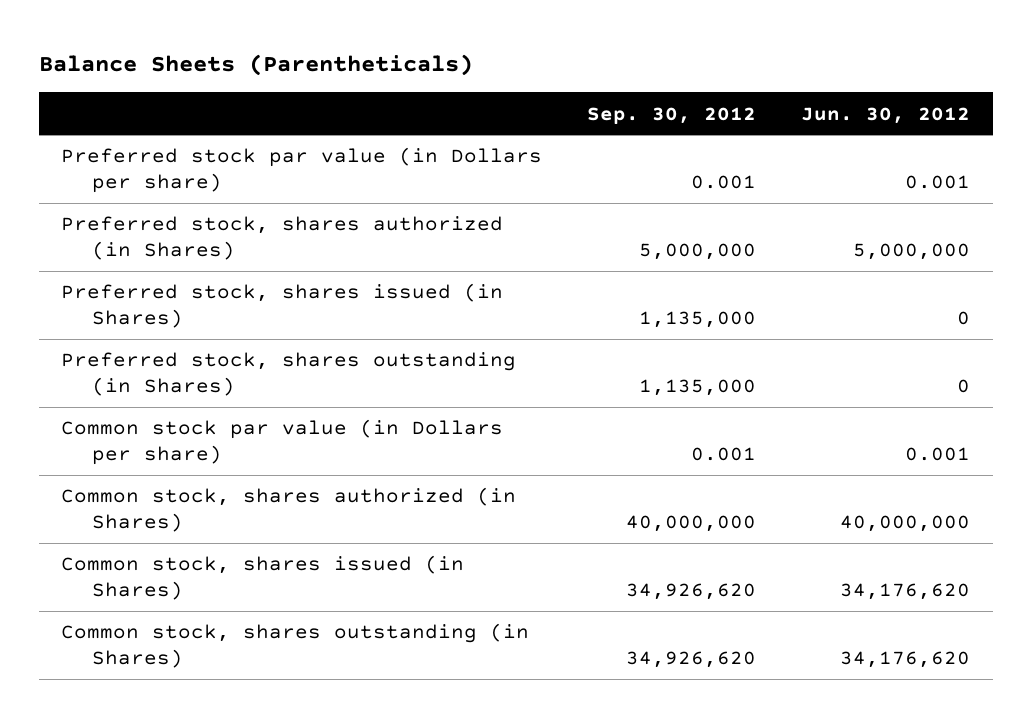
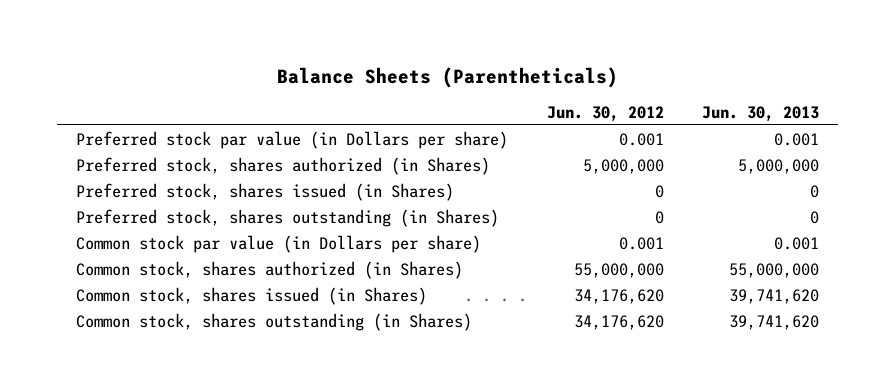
[587,106,757,124] Sep. 30, 2012 -> none
none -> [701,105,819,122] Jun. 30, 2013
[840,514,971,532] 40,000,000 -> [573,262,664,278] 55,000,000

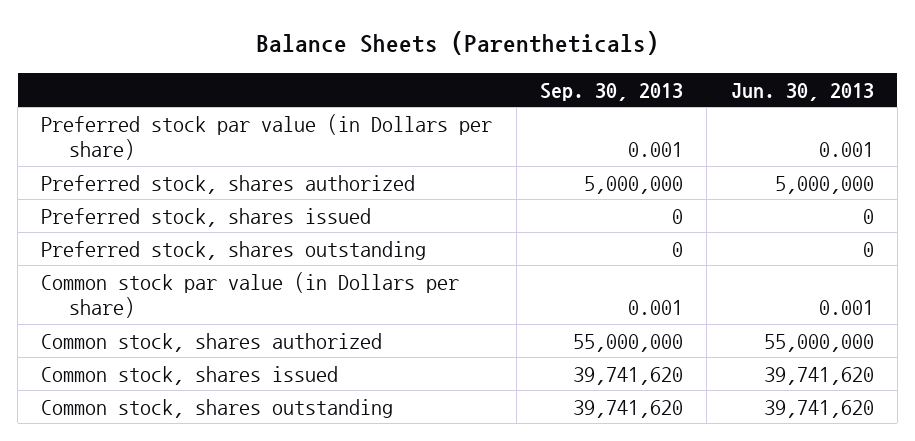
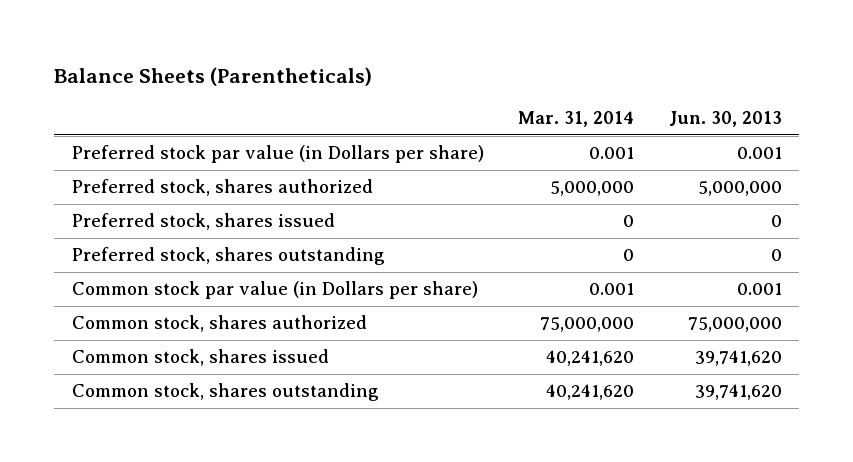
[540,82,684,101] Sep. 30, 2013 -> none
none -> [518,111,635,128] Mar. 31, 2014
[763,333,874,352] 55,000,000 -> [687,317,782,333] 75,000,000

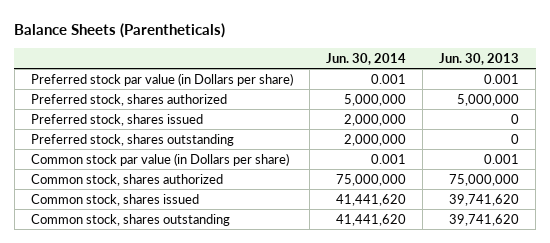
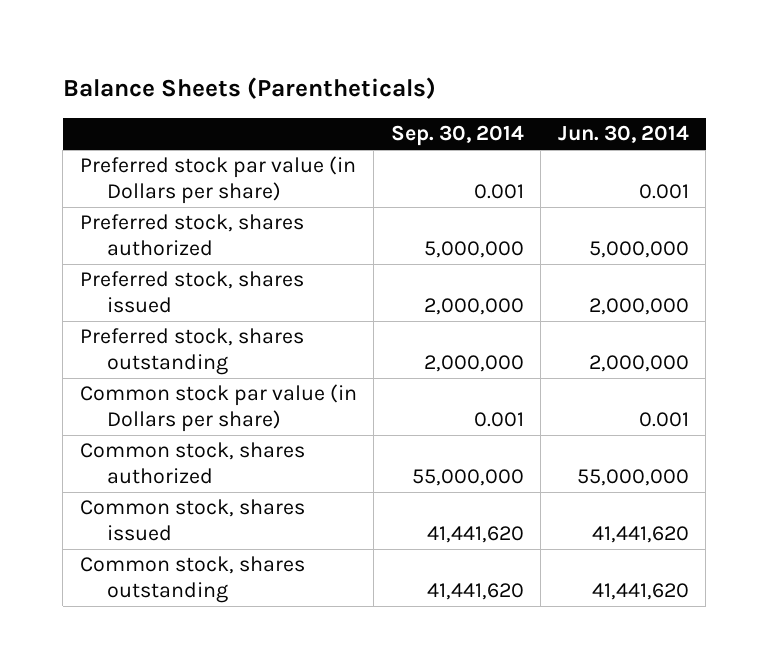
[439,52,520,65] Jun. 30, 2013 -> none
none -> [390,125,524,147] Sep. 30, 2014
[336,173,407,186] 75,000,000 -> [576,468,689,486] 55,000,000

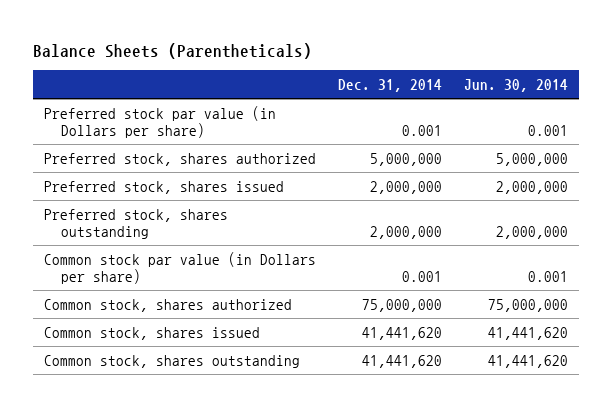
[390,125,524,147] Sep. 30, 2014 -> none
none -> [337,79,442,93] Dec. 31, 2014
[576,468,689,486] 55,000,000 -> [488,298,569,312] 75,000,000

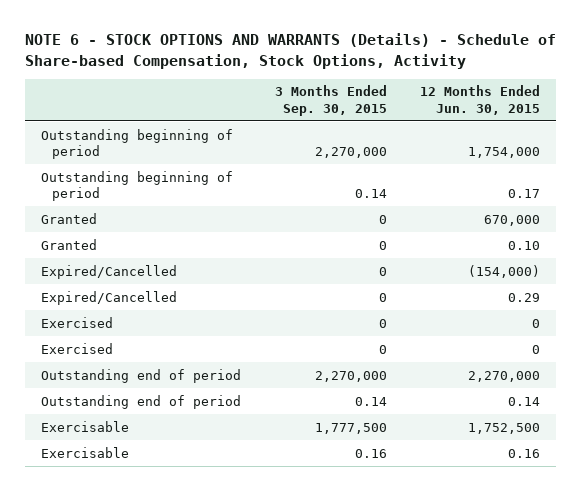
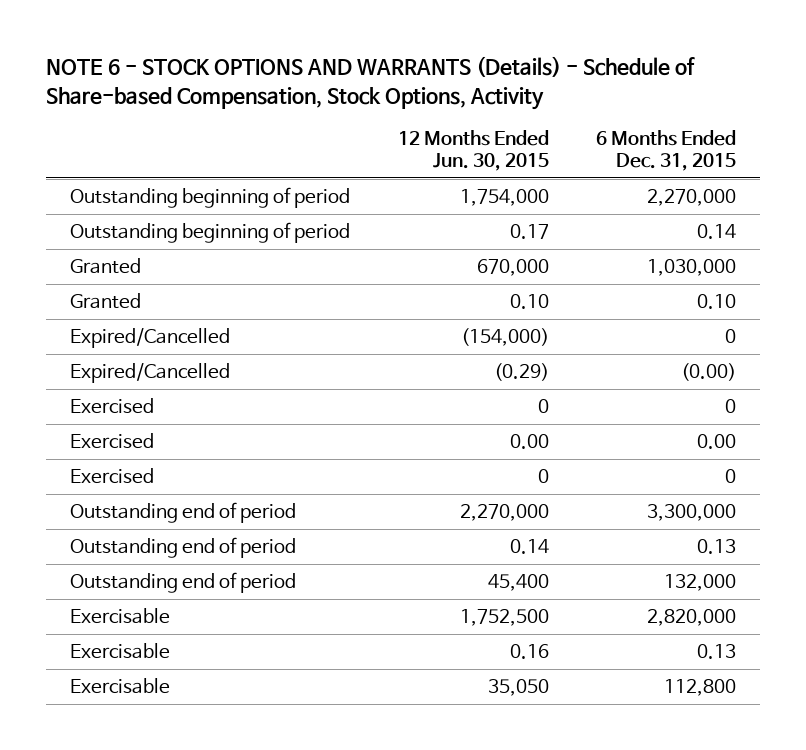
[274,85,387,116] 3 Months Ended Sep. 30, 2015 -> none
none -> [596,130,737,171] 6 Months Ended Dec. 31, 2015
[507,292,540,302] 0.29 -> [493,363,549,382] (0.29)
none -> [69,433,154,450] Exercised
none -> [69,572,296,594] Outstanding end of period
none -> [69,678,170,695] Exercisable

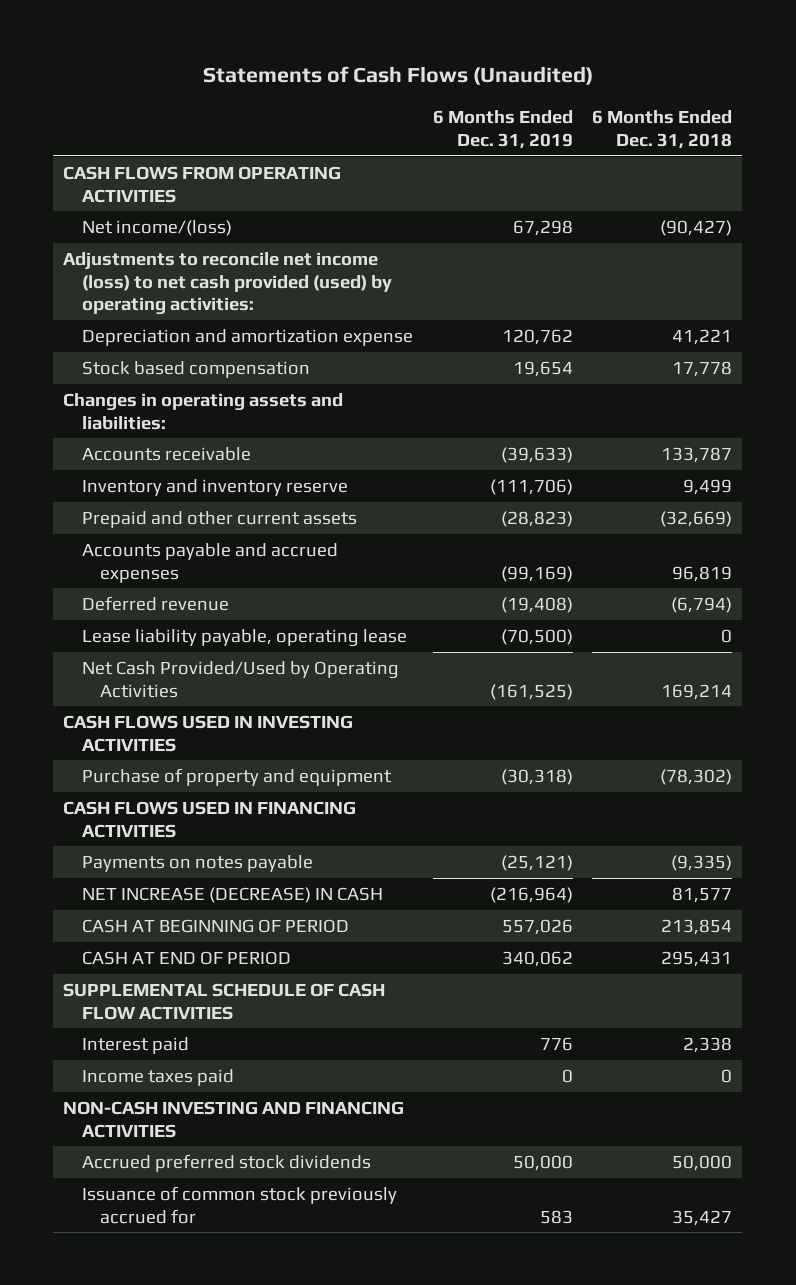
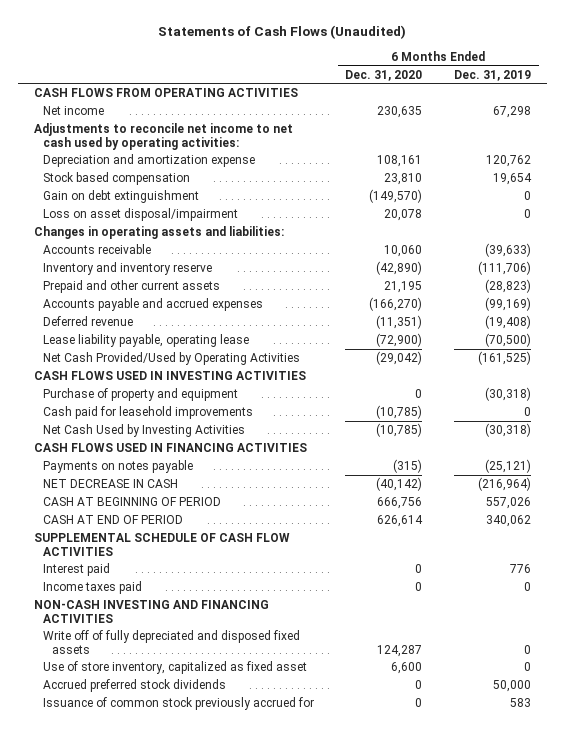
[592,110,733,149] 6 Months Ended Dec. 31, 2018 -> none
none -> [345,69,423,81] Dec. 31, 2020
[81,219,232,236] Net income/(loss) -> [42,106,104,116] Net income
[63,251,392,316] Adjustments to reconcile net income (loss) to net cash provided (used) by operating activities: -> [33,123,293,150] Adjustments to reconcile net income to net cash used by operating activities:
none -> [42,190,199,204] Gain on debt extinguishment
none -> [42,208,238,222] Loss on asset disposal/impairment
none -> [42,406,253,420] Cash paid for leasehold improvements
none -> [42,424,245,438] Net Cash Used by Investing Activities
[81,886,383,903] NET INCREASE (DECREASE) IN CASH -> [42,479,178,489] NET DECREASE IN CASH
none -> [42,630,300,654] Write off of fully depreciated and disposed fixed assets
none -> [42,661,307,675] Use of store inventory, capitalized as fixed asset

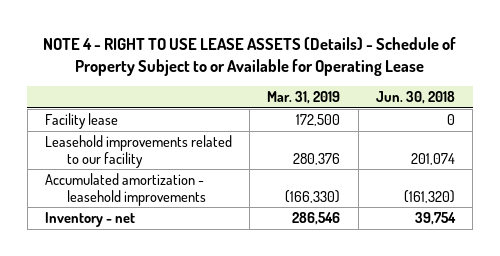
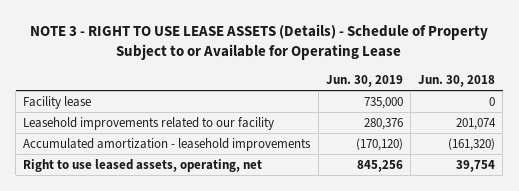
[42,36,456,76] NOTE 4 - RIGHT TO USE LEASE ASSETS (Details) - Schedule of Property Subject to or Available for Operating Lease -> [30,23,489,61] NOTE 3 - RIGHT TO USE LEASE ASSETS (Details) - Schedule of Property Subject to or Available for Operating Lease
[267,91,341,105] Mar. 31, 2019 -> none
none -> [325,74,403,87] Jun. 30, 2019
[45,212,136,228] Inventory - net -> [23,158,263,172] Right to use leased assets, operating, net

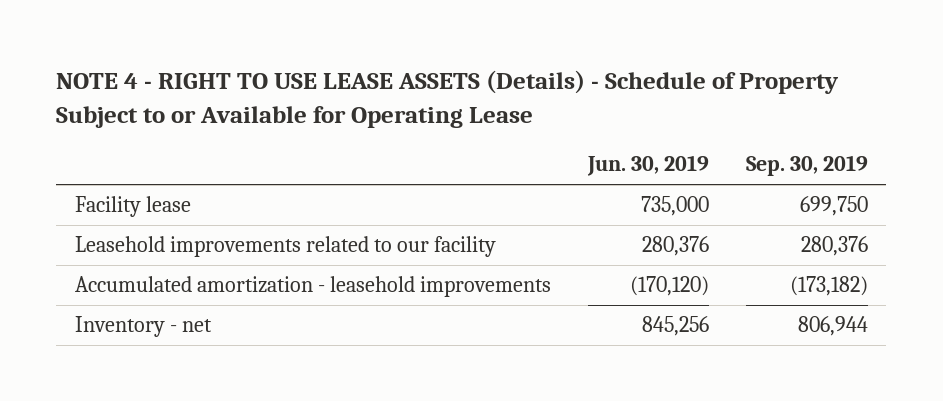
[30,23,489,61] NOTE 3 - RIGHT TO USE LEASE ASSETS (Details) - Schedule of Property Subject to or Available for Operating Lease -> [56,70,840,128] NOTE 4 - RIGHT TO USE LEASE ASSETS (Details) - Schedule of Property Subject to or Available for Operating Lease
[418,74,496,87] Jun. 30, 2018 -> none
none -> [745,155,868,177] Sep. 30, 2019
[23,158,263,172] Right to use leased assets, operating, net -> [74,316,212,338] Inventory - net

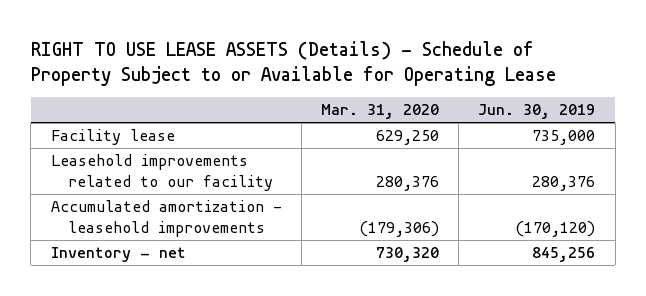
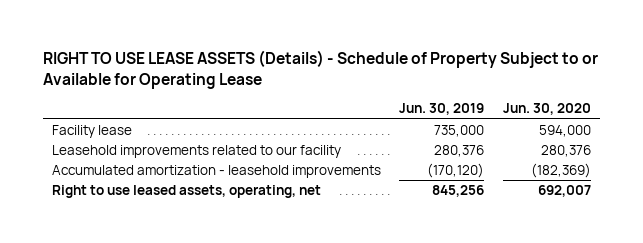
[321,104,440,120] Mar. 31, 2020 -> none
none -> [502,103,591,116] Jun. 30, 2020
[50,247,186,263] Inventory - net -> [52,185,322,199] Right to use leased assets, operating, net

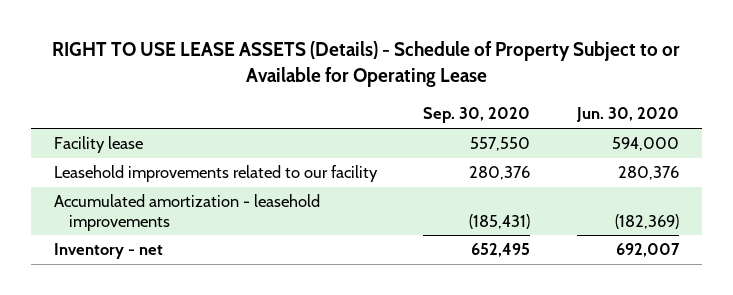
[399,103,485,116] Jun. 30, 2019 -> none
none -> [423,107,531,124] Sep. 30, 2020
[52,185,322,199] Right to use leased assets, operating, net -> [53,243,163,260] Inventory - net

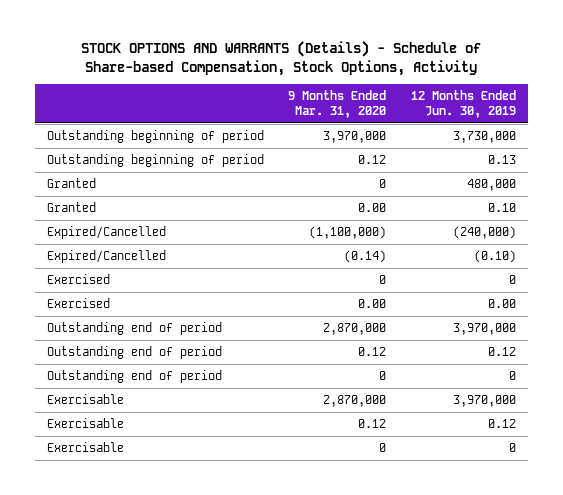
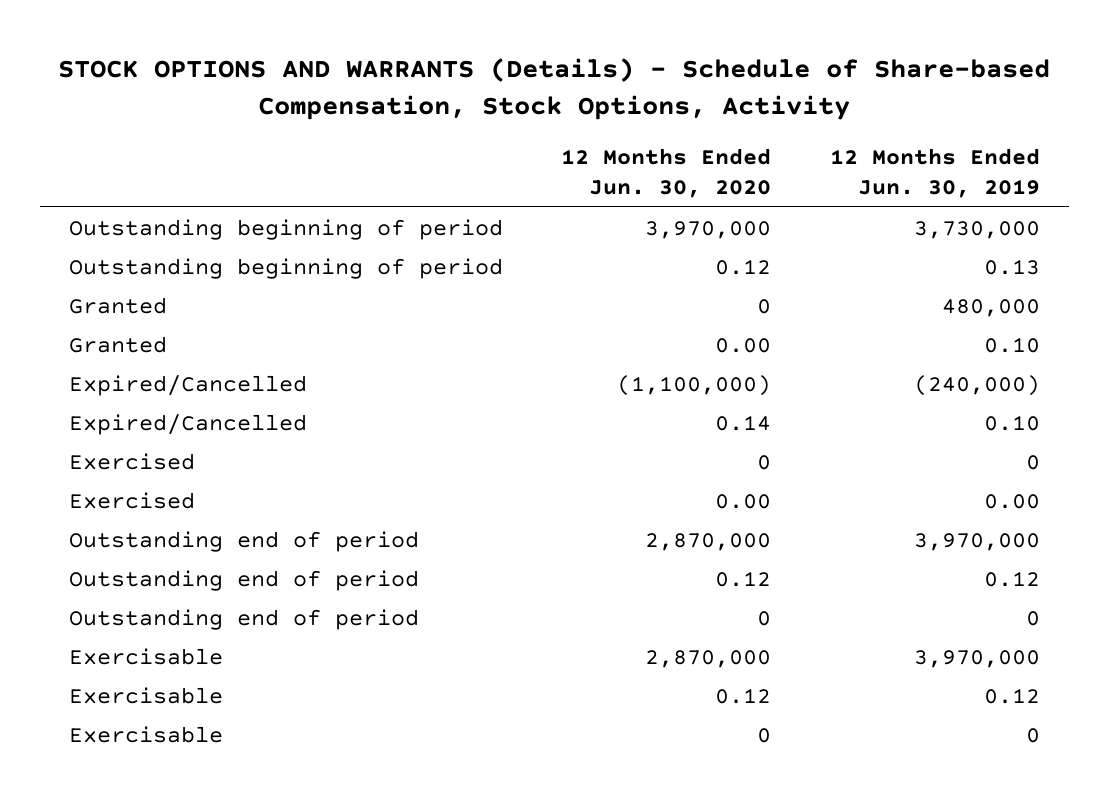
[288,89,387,118] 9 Months Ended Mar. 31, 2020 -> none
none -> [561,148,772,198] 12 Months Ended Jun. 30, 2020
[473,250,516,264] (0.10) -> [983,414,1040,431] 0.10

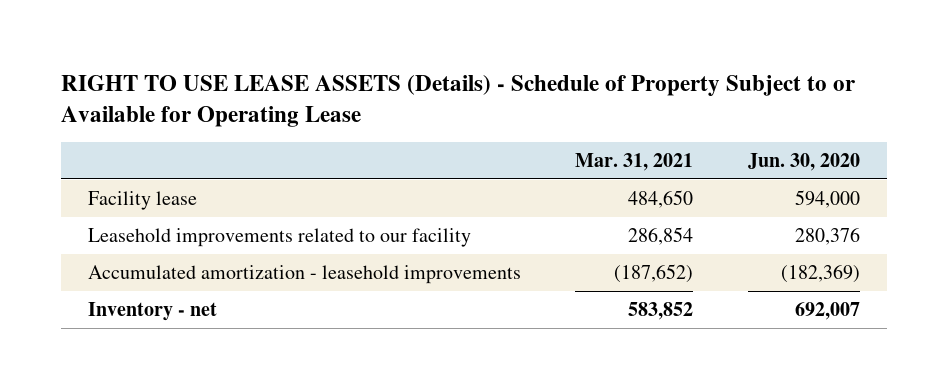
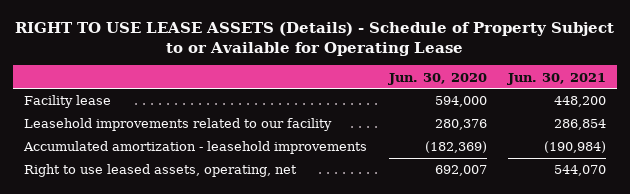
[575,152,694,171] Mar. 31, 2021 -> none
none -> [506,72,606,85] Jun. 30, 2021
[87,301,217,321] Inventory - net -> [24,164,298,178] Right to use leased assets, operating, net

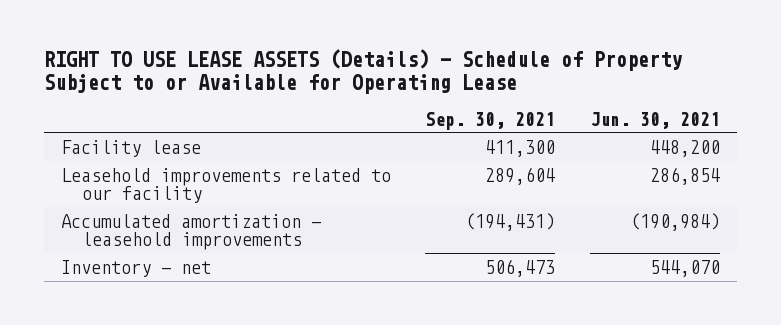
[387,72,487,85] Jun. 30, 2020 -> none
none -> [425,111,556,130] Sep. 30, 2021
[24,164,298,178] Right to use leased assets, operating, net -> [60,259,211,277] Inventory - net

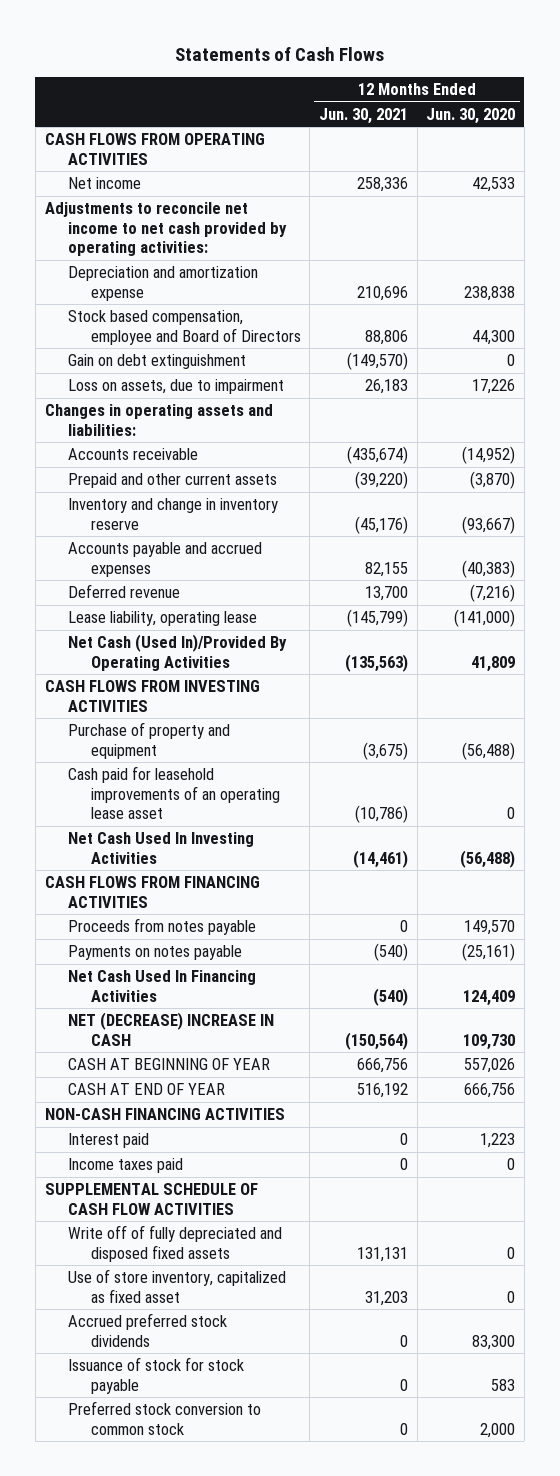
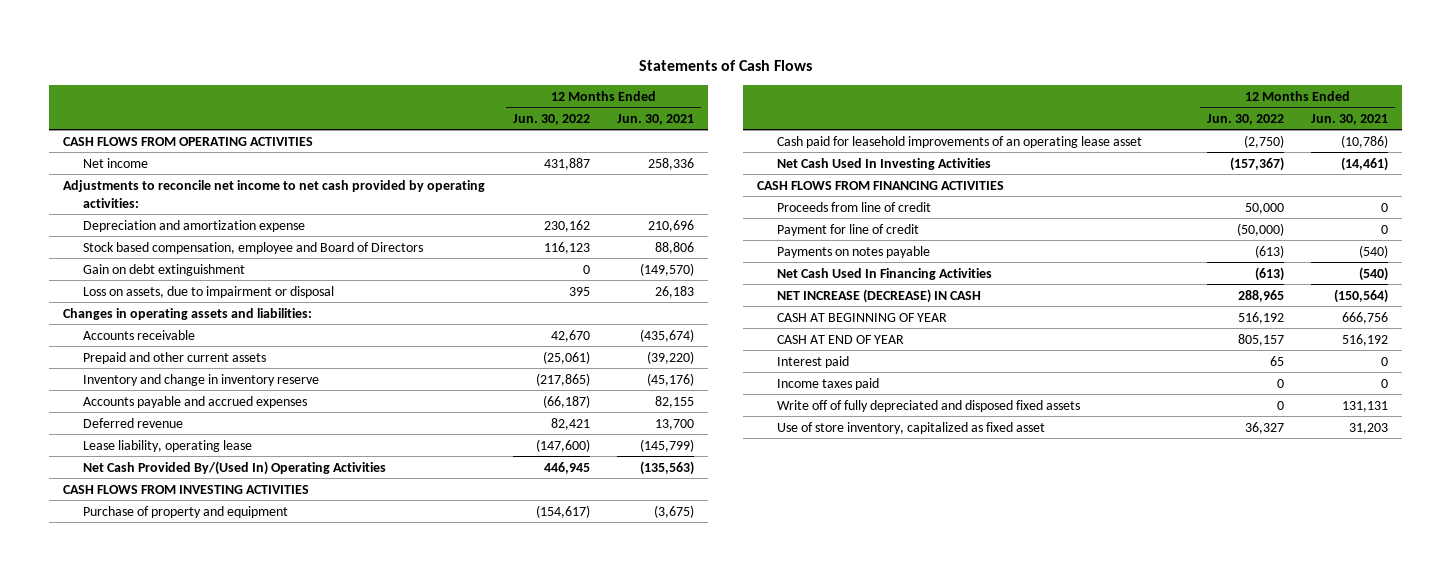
[426,107,516,124] Jun. 30, 2020 -> none
none -> [512,113,590,125] Jun. 30, 2022
[67,379,284,395] Loss on assets, due to impairment -> [83,285,335,298] Loss on assets, due to impairment or disposal
[67,634,287,671] Net Cash (Used In)/Provided By Operating Activities -> [83,460,387,475] Net Cash Provided By/(Used In) Operating Activities
[67,918,256,936] Proceeds from notes payable -> [777,201,932,212] Proceeds from line of credit
none -> [777,223,920,236] Payment for line of credit
[67,1012,274,1046] NET (DECREASE) INCREASE IN CASH -> [777,288,982,303] NET INCREASE (DECREASE) IN CASH
[44,1108,285,1121] NON-CASH FINANCING ACTIVITIES -> none
[44,1183,258,1215] SUPPLEMENTAL SCHEDULE OF CASH FLOW ACTIVITIES -> none
[67,1313,227,1347] Accrued preferred stock dividends -> none
[67,1357,244,1394] Issuance of stock for stock payable -> none
[67,1401,261,1435] Preferred stock conversion to common stock -> none

